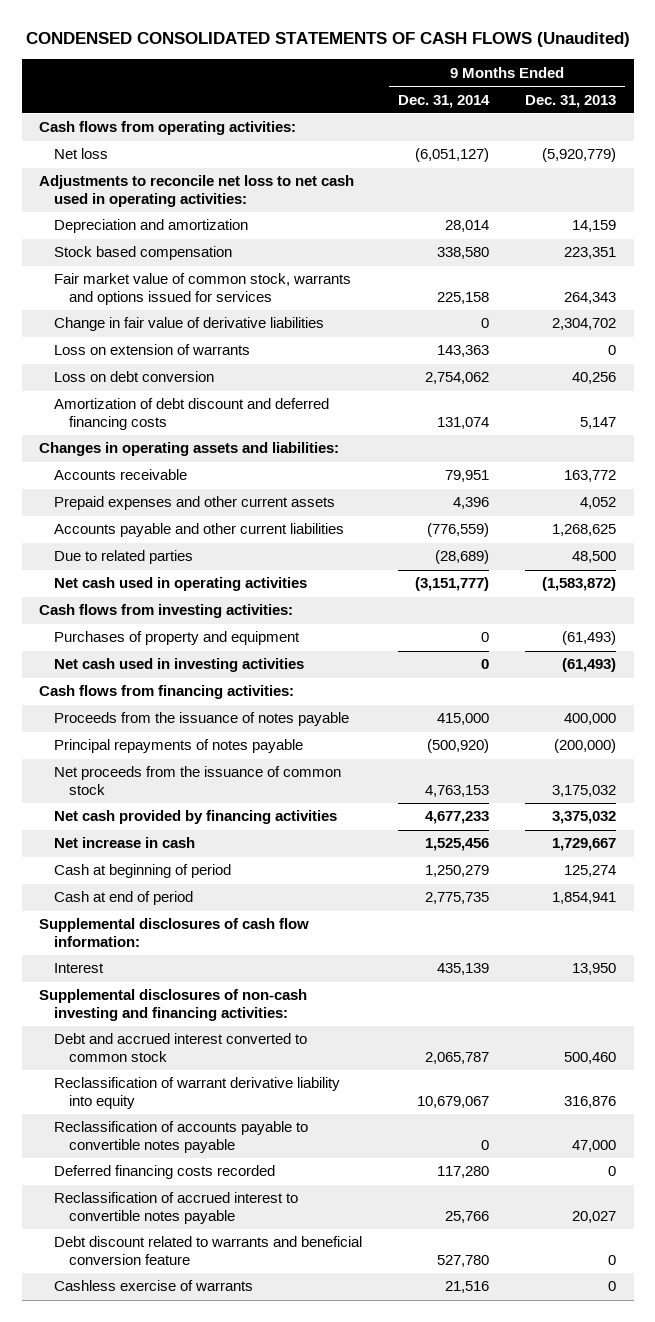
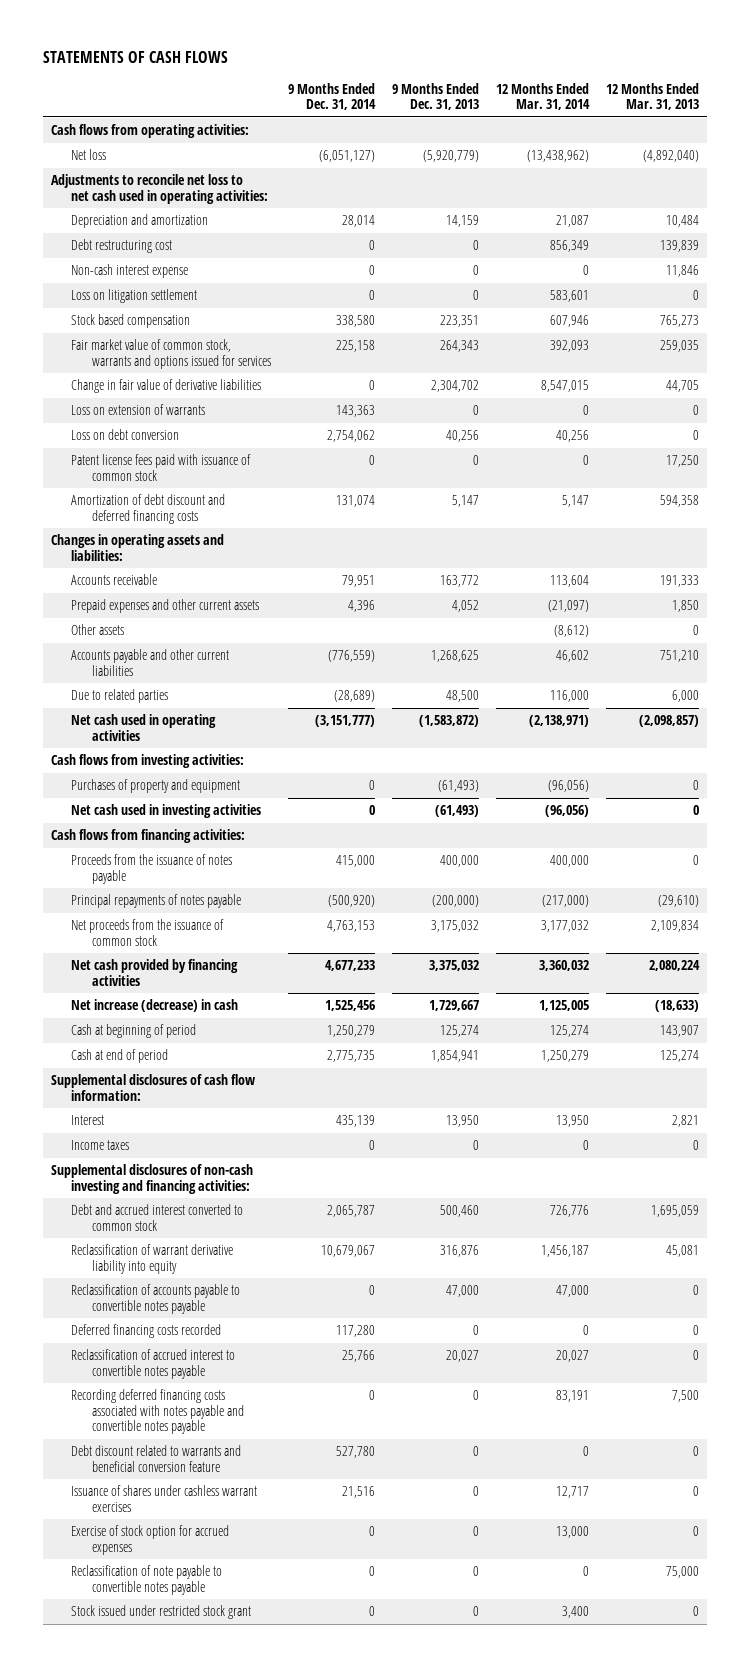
[25,32,630,48] CONDENSED CONSOLIDATED STATEMENTS OF CASH FLOWS (Unaudited) -> [42,51,228,64] STATEMENTS OF CASH FLOWS
none -> [495,82,590,111] 12 Months Ended Mar. 31, 2014
none -> [605,82,699,111] 12 Months Ended Mar. 31, 2013
none -> [71,239,173,254] Debt restructuring cost
none -> [71,264,189,279] Non-cash interest expense
none -> [71,289,198,304] Loss on litigation settlement
none -> [71,454,252,481] Patent license fees paid with issuance of common stock
none -> [71,624,125,636] Other assets
[54,837,196,849] Net increase in cash -> [71,999,239,1013] Net increase (decrease) in cash
none -> [71,1140,130,1151] Income taxes
none -> [71,1389,244,1434] Recording deferred financing costs associated with notes payable and convertible notes payable
[54,1280,254,1292] Cashless exercise of warrants -> [71,1485,258,1512] Issuance of shares under cashless warrant exercises
none -> [71,1525,230,1555] Exercise of stock option for accrued expenses
none -> [71,1565,223,1595] Reclassification of note payable to convertible notes payable
none -> [71,1605,252,1620] Stock issued under restricted stock grant

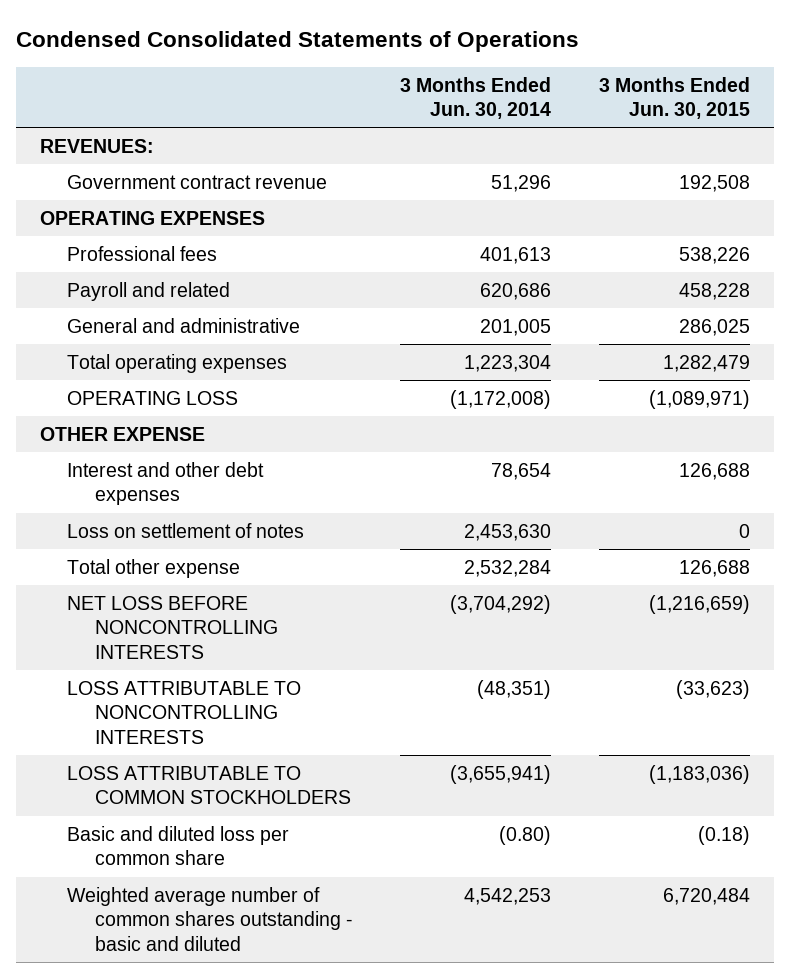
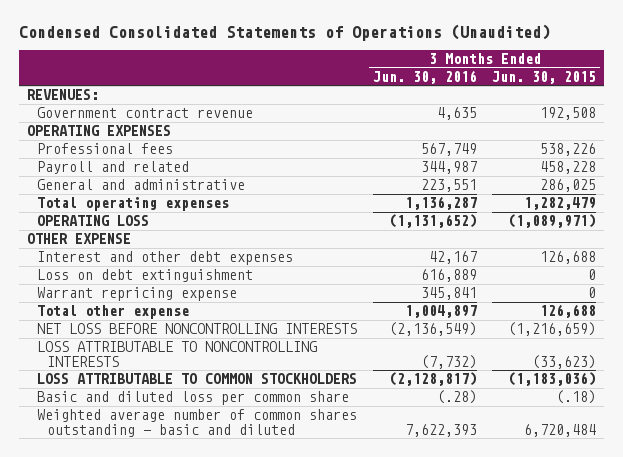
[16,30,580,52] Condensed Consolidated Statements of Operations -> [19,23,551,41] Condensed Consolidated Statements of Operations (Unaudited)
[400,76,552,120] 3 Months Ended Jun. 30, 2014 -> none
none -> [372,70,477,85] Jun. 30, 2016
[67,523,305,539] Loss on settlement of notes -> none
none -> [37,269,254,283] Loss on debt extinguishment
none -> [37,287,238,302] Warrant repricing expense
[697,826,750,846] (0.18) -> [556,390,597,405] (.18)

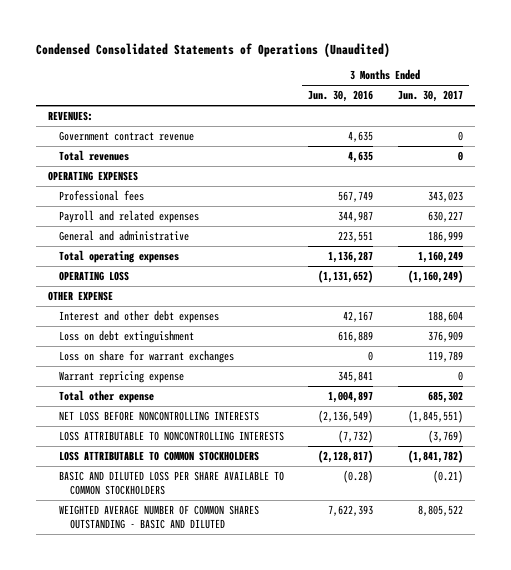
[492,71,597,85] Jun. 30, 2015 -> none
none -> [397,90,463,103] Jun. 30, 2017
none -> [58,150,129,162] Total revenues
[37,161,190,175] Payroll and related -> [58,210,199,224] Payroll and related expenses
none -> [58,350,234,364] Loss on share for warrant exchanges
[37,391,350,406] Basic and diluted loss per common share -> [58,471,284,495] BASIC AND DILUTED LOSS PER SHARE AVAILABLE TO COMMON STOCKHOLDERS
[436,390,477,405] (.28) -> [343,470,374,484] (0.28)
[37,409,358,437] Weighted average number of common shares outstanding - basic and diluted -> [58,505,259,529] WEIGHTED AVERAGE NUMBER OF COMMON SHARES OUTSTANDING - BASIC AND DILUTED

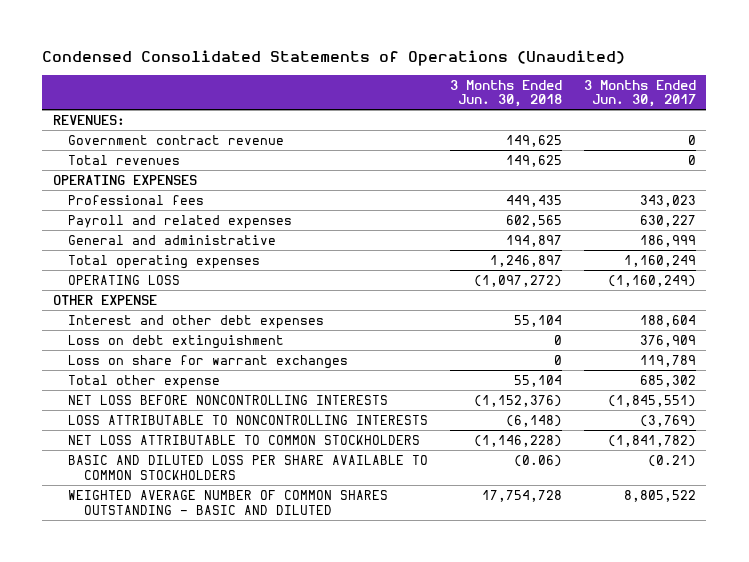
[308,90,374,103] Jun. 30, 2016 -> none
none -> [450,79,563,108] 3 Months Ended Jun. 30, 2018
[58,371,184,384] Warrant repricing expense -> none
[58,451,259,462] LOSS ATTRIBUTABLE TO COMMON STOCKHOLDERS -> [68,434,421,445] NET LOSS ATTRIBUTABLE TO COMMON STOCKHOLDERS

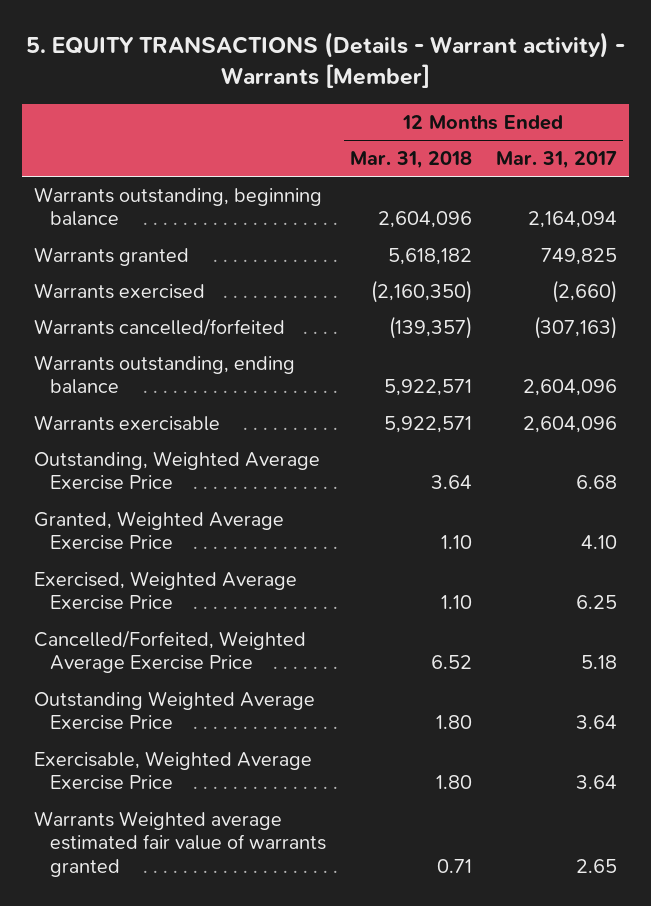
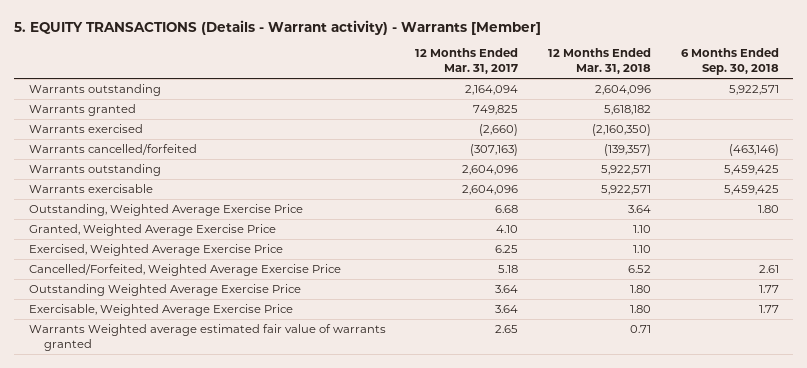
none -> [680,48,779,76] 6 Months Ended Sep. 30, 2018
[34,186,323,227] Warrants outstanding, beginning balance -> [28,84,161,97] Warrants outstanding
[34,354,296,395] Warrants outstanding, ending balance -> [28,164,161,177] Warrants outstanding

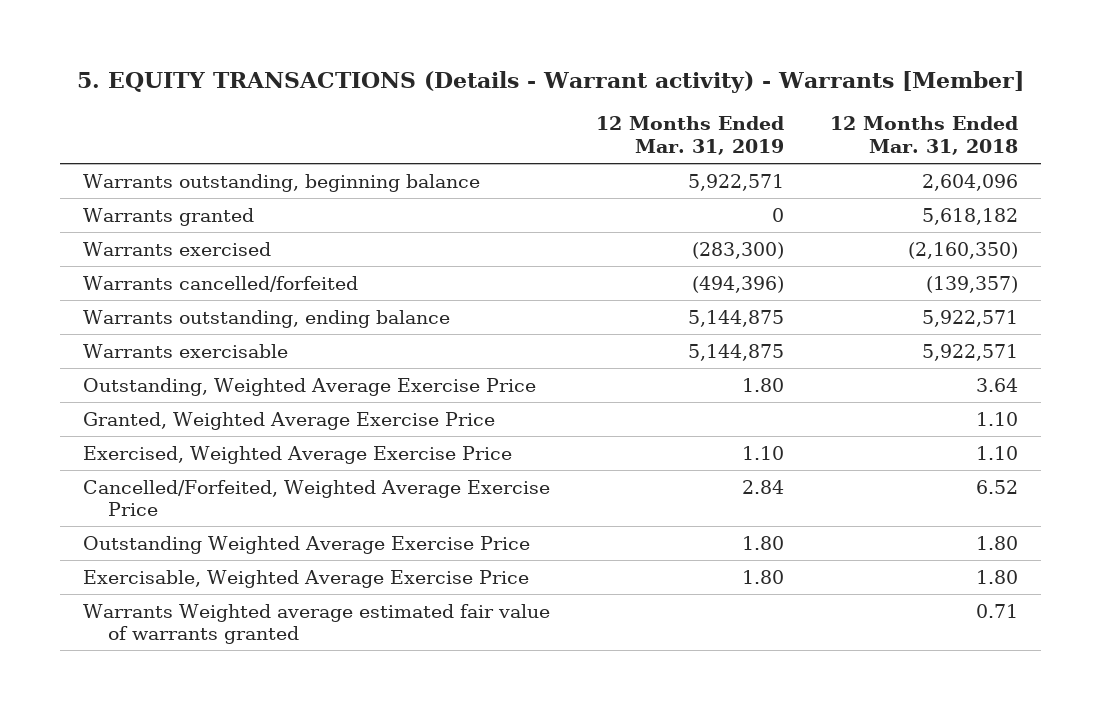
[415,48,519,75] 12 Months Ended Mar. 31, 2017 -> none
[680,48,779,76] 6 Months Ended Sep. 30, 2018 -> none
none -> [595,116,784,156] 12 Months Ended Mar. 31, 2019
[28,84,161,97] Warrants outstanding -> [82,173,480,192] Warrants outstanding, beginning balance
[28,164,161,177] Warrants outstanding -> [82,309,450,328] Warrants outstanding, ending balance

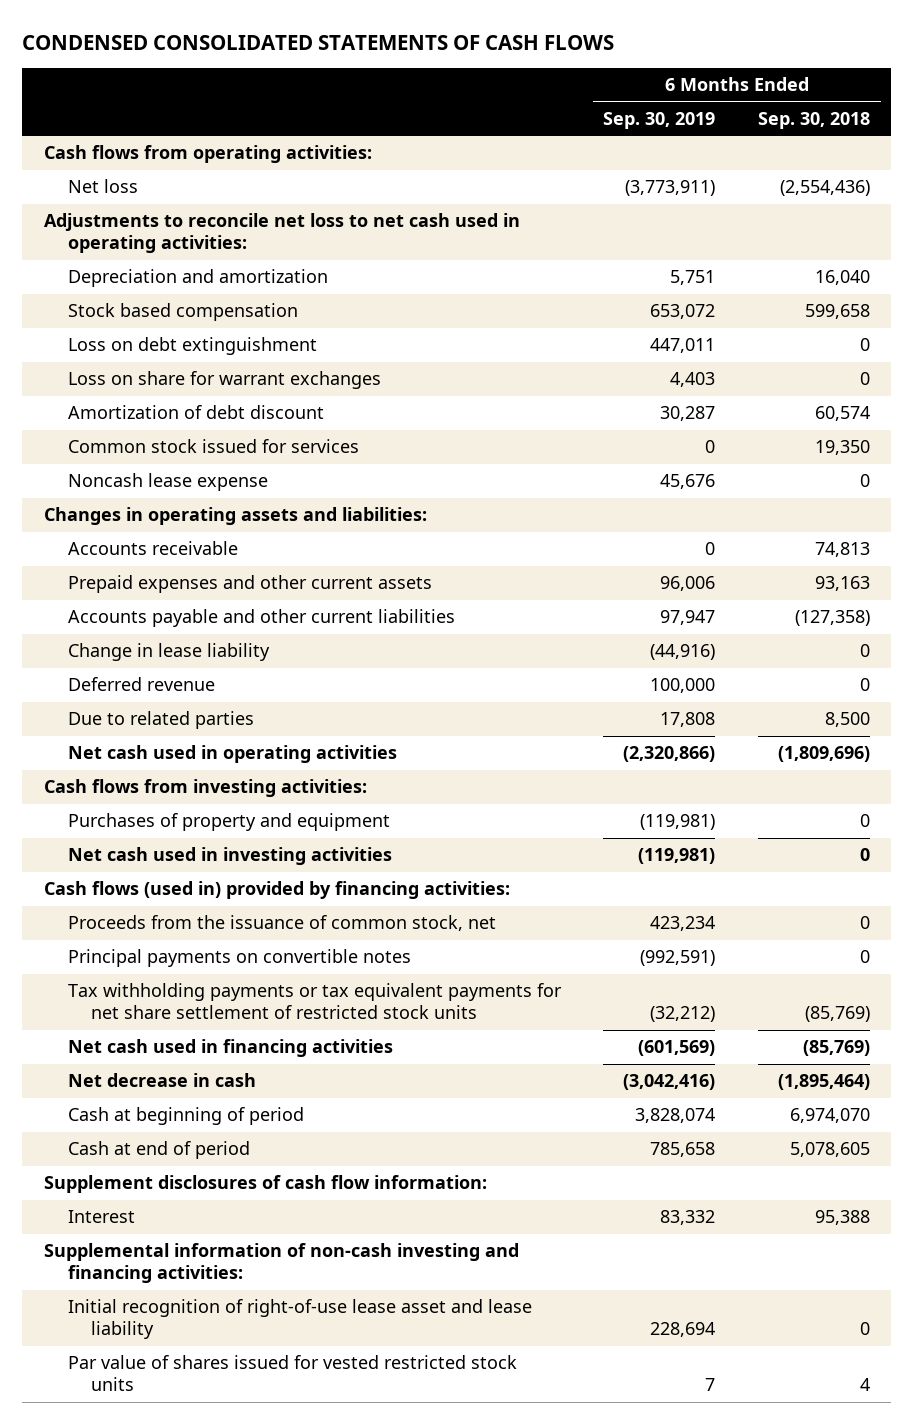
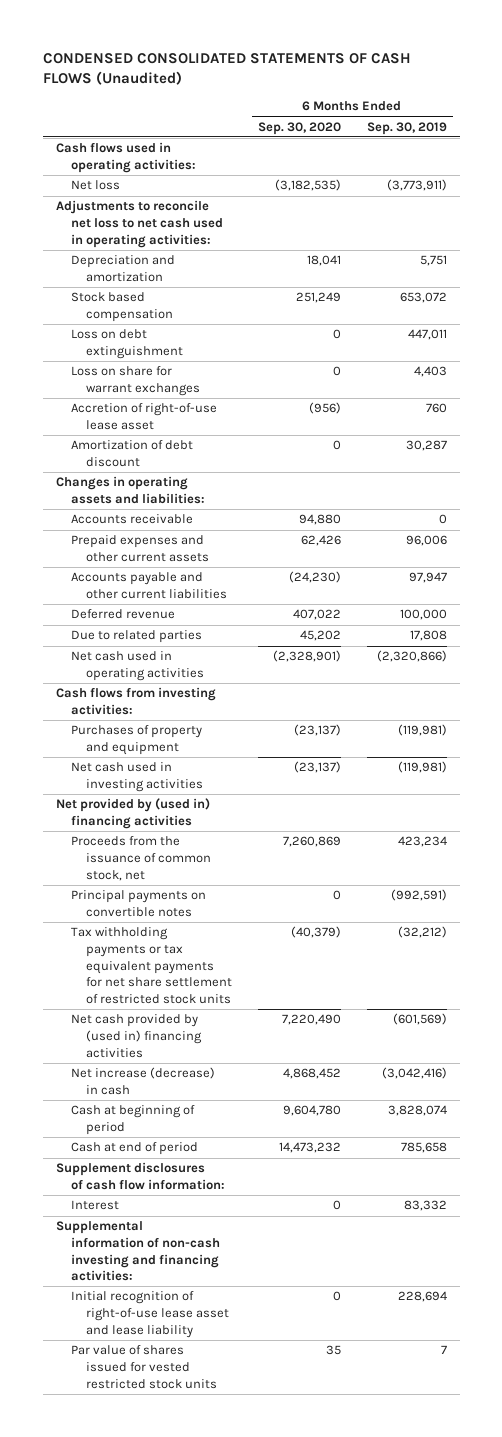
[22,35,615,51] CONDENSED CONSOLIDATED STATEMENTS OF CASH FLOWS -> [42,52,411,85] CONDENSED CONSOLIDATED STATEMENTS OF CASH FLOWS (Unaudited)
[757,111,870,129] Sep. 30, 2018 -> none
none -> [258,121,342,135] Sep. 30, 2020
[43,145,372,164] Cash flows from operating activities: -> [55,142,196,173] Cash flows used in operating activities:
none -> [70,403,217,430] Accretion of right-of-use lease asset
[67,439,359,454] Common stock issued for services -> none
[67,473,268,492] Noncash lease expense -> none
[67,643,270,662] Change in lease liability -> none
[43,881,510,900] Cash flows (used in) provided by financing activities: -> [55,798,210,829] Net provided by (used in) financing activities
[67,1039,393,1058] Net cash used in financing activities -> [70,1014,203,1058] Net cash provided by (used in) financing activities
[67,1073,256,1088] Net decrease in cash -> [70,1067,215,1095] Net increase (decrease) in cash

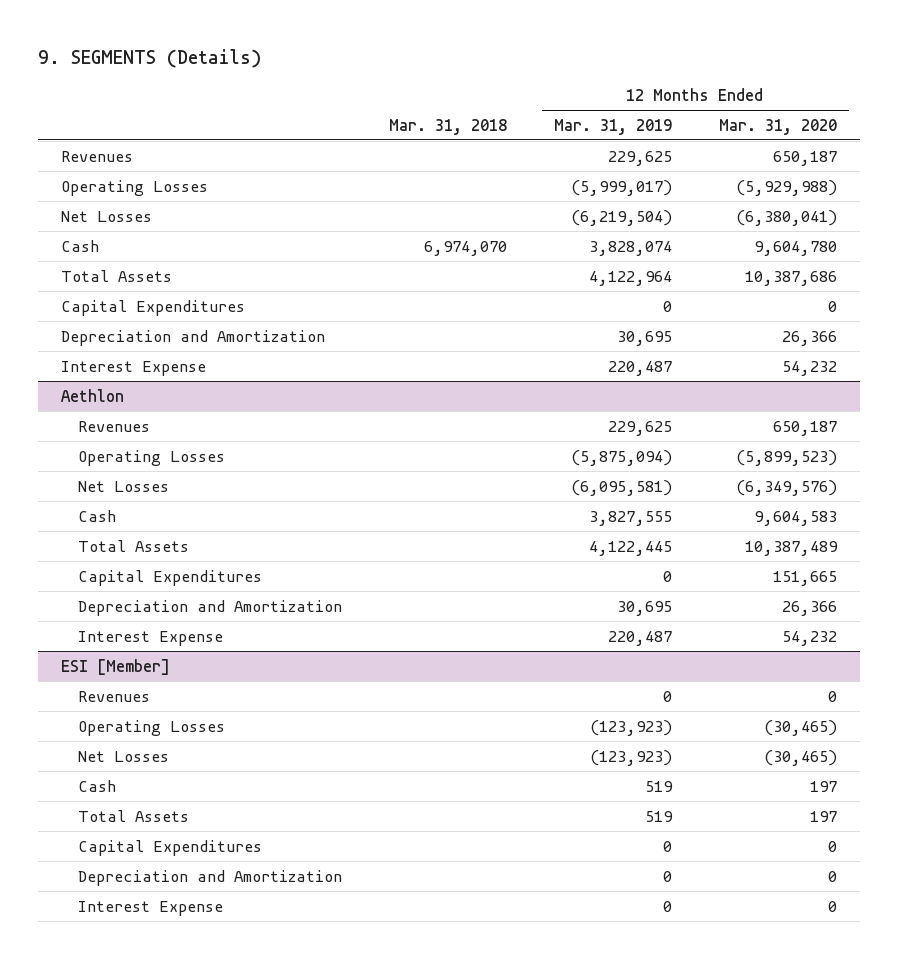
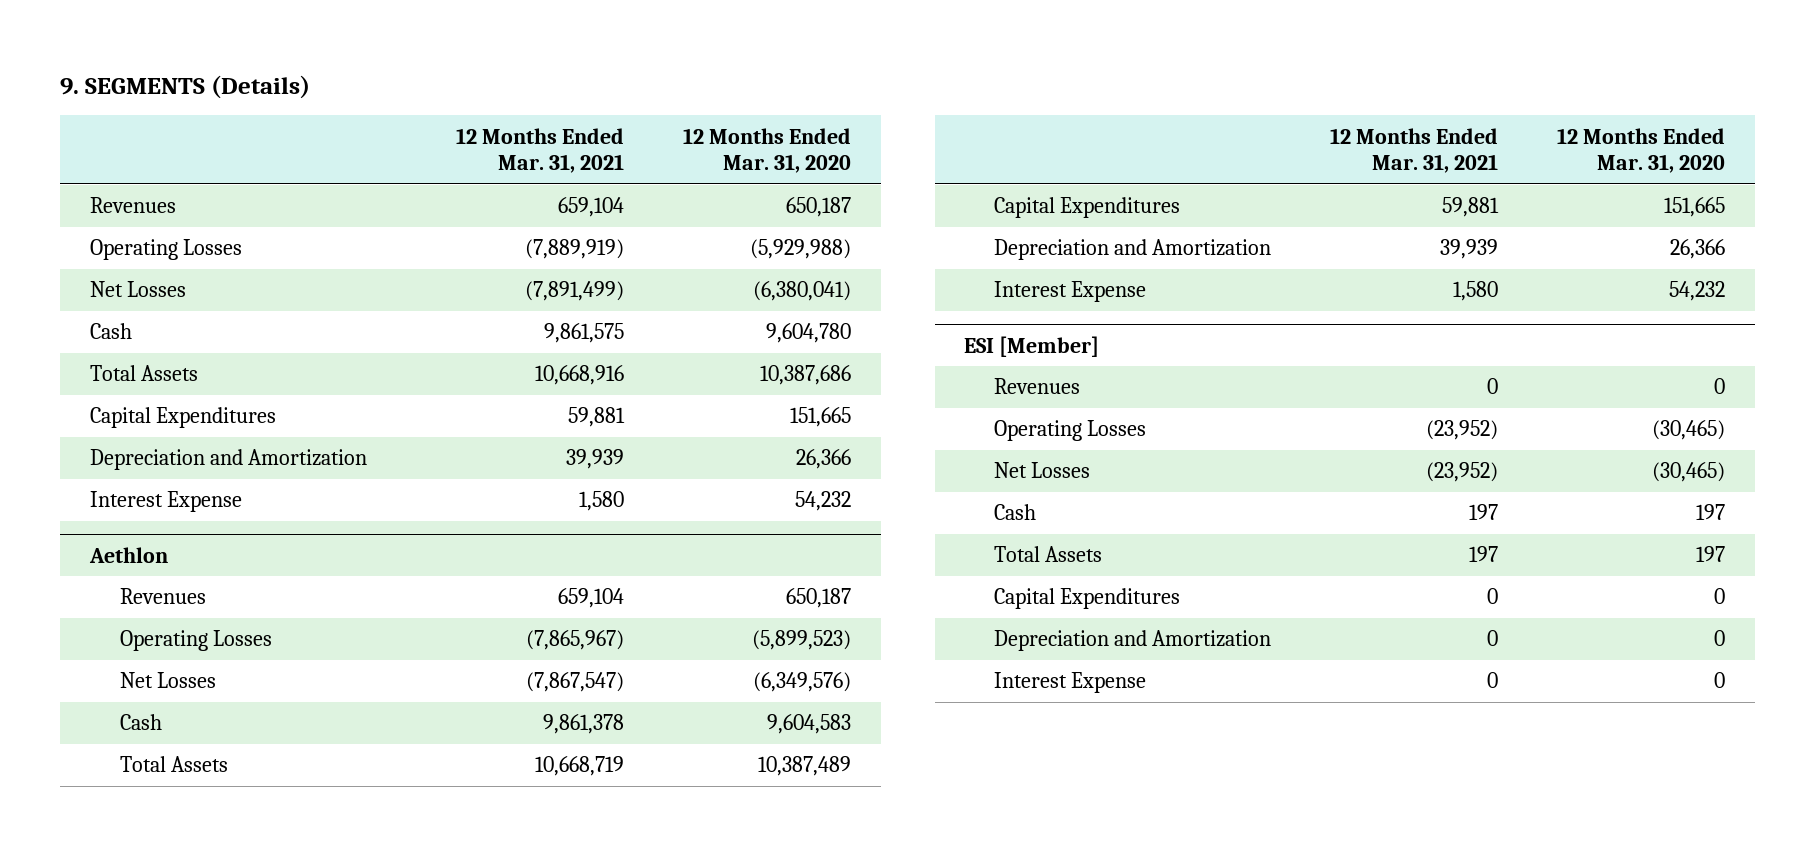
[389,118,508,135] Mar. 31, 2018 -> none
[554,118,673,135] Mar. 31, 2019 -> none
none -> [455,127,624,174] 12 Months Ended Mar. 31, 2021
[827,300,837,312] 0 -> [790,407,852,428] 151,665

